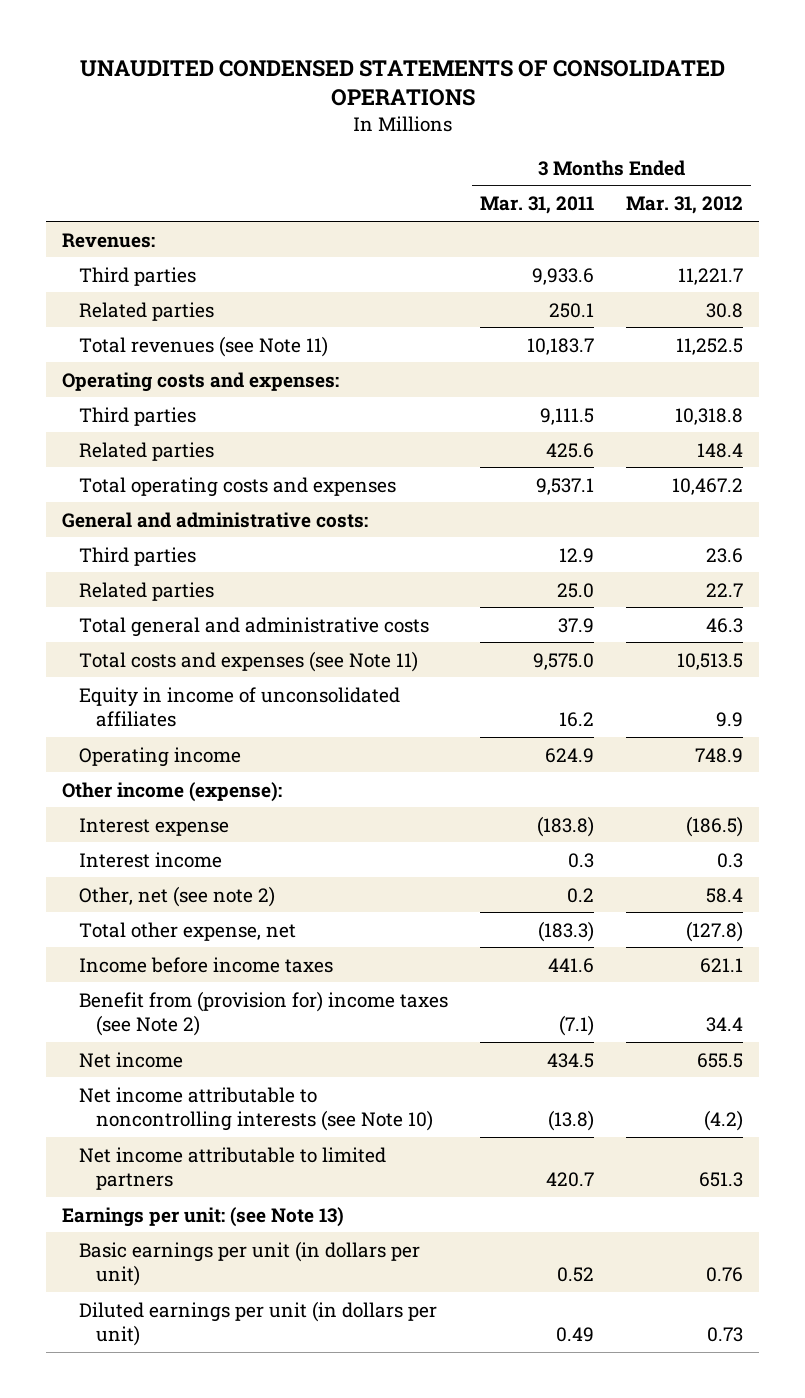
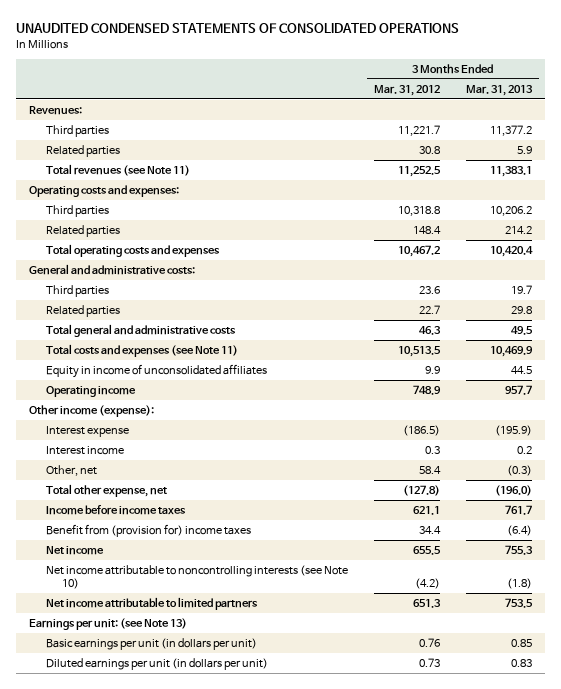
[480,196,595,215] Mar. 31, 2011 -> none
none -> [466,84,534,96] Mar. 31, 2013
[78,885,275,907] Other, net (see note 2) -> [45,464,97,476] Other, net
[78,990,448,1037] Benefit from (provision for) income taxes (see Note 2) -> [45,523,251,537] Benefit from (provision for) income taxes

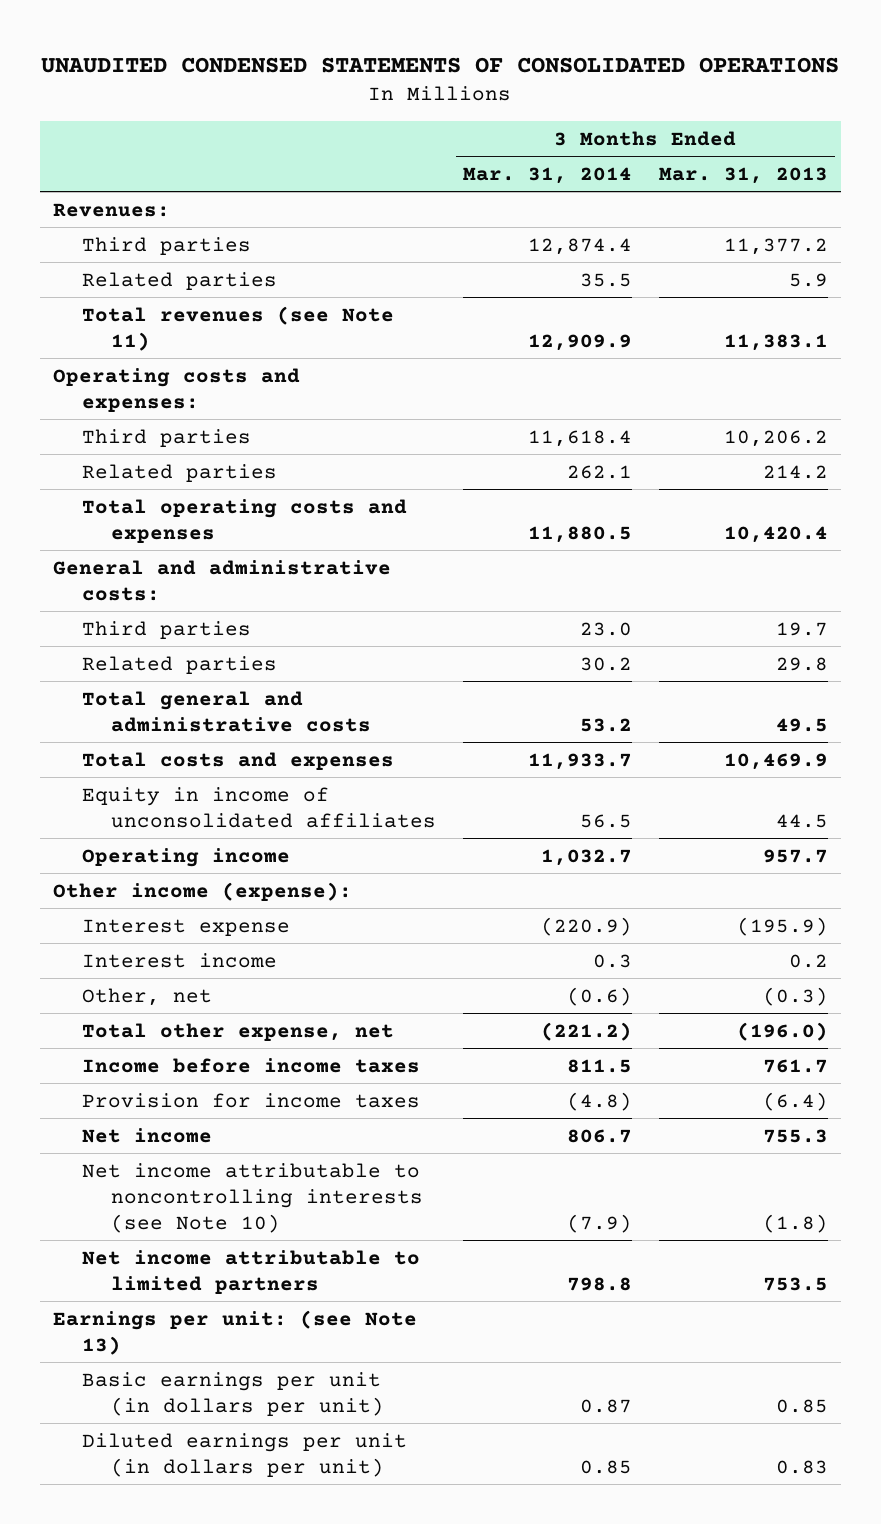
[373,84,440,96] Mar. 31, 2012 -> none
none -> [463,166,633,184] Mar. 31, 2014
[45,343,238,357] Total costs and expenses (see Note 11) -> [82,751,395,770] Total costs and expenses
[45,523,251,537] Benefit from (provision for) income taxes -> [82,1092,421,1108] Provision for income taxes

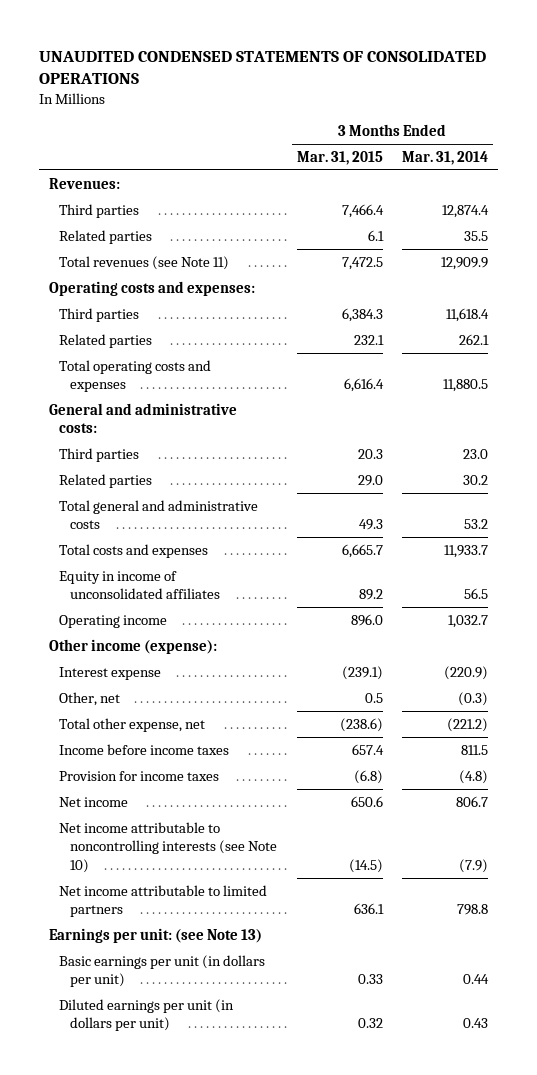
[658,166,828,184] Mar. 31, 2013 -> none
none -> [296,150,383,165] Mar. 31, 2015
[82,952,278,968] Interest income -> none
[567,986,633,1006] (0.6) -> [458,691,489,706] (0.3)
[580,1398,633,1413] 0.87 -> [463,974,490,985] 0.44
[580,1459,633,1474] 0.85 -> [463,1018,489,1029] 0.43

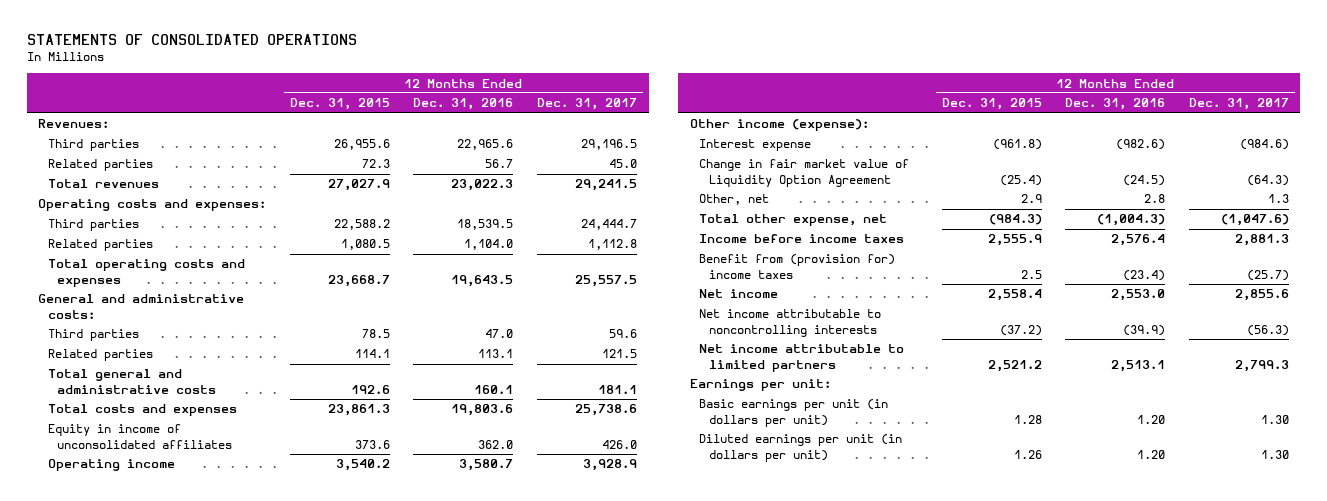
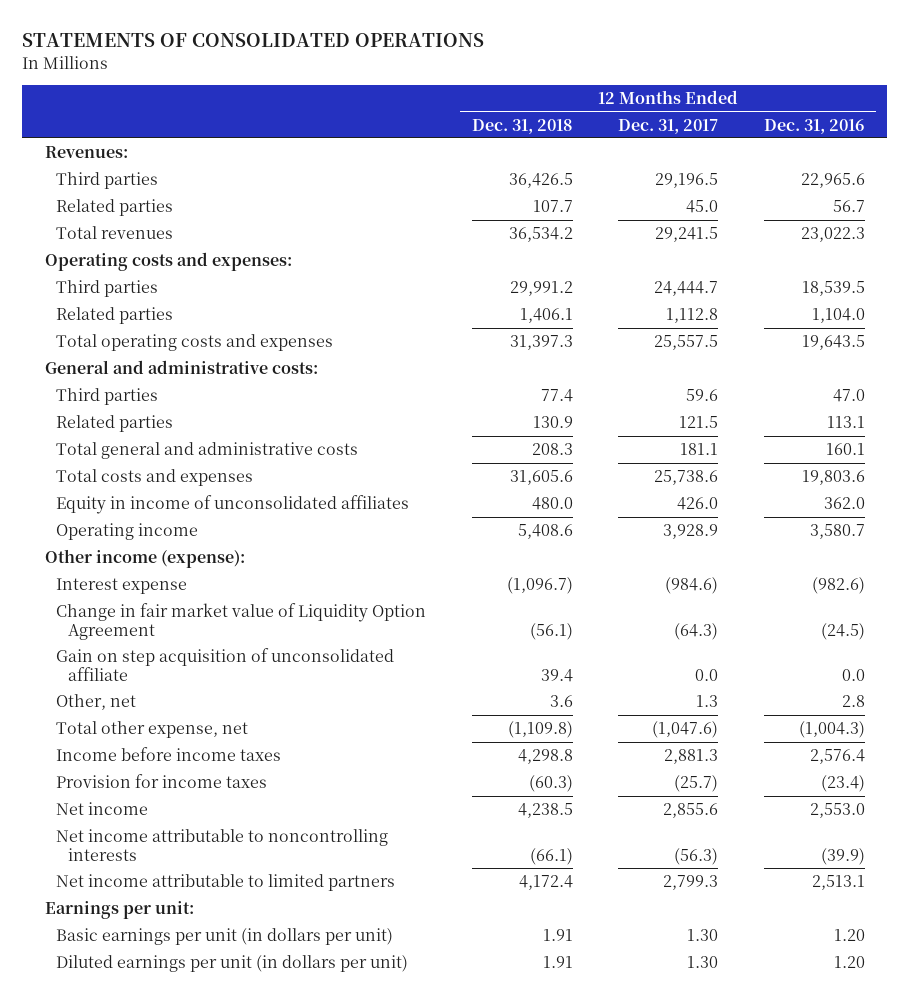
[289,98,390,111] Dec. 31, 2015 -> none
none -> [471,118,573,134] Dec. 31, 2018
none -> [56,648,395,681] Gain on step acquisition of unconsolidated affiliate
[699,254,896,279] Benefit from (provision for) income taxes -> [56,774,268,789] Provision for income taxes

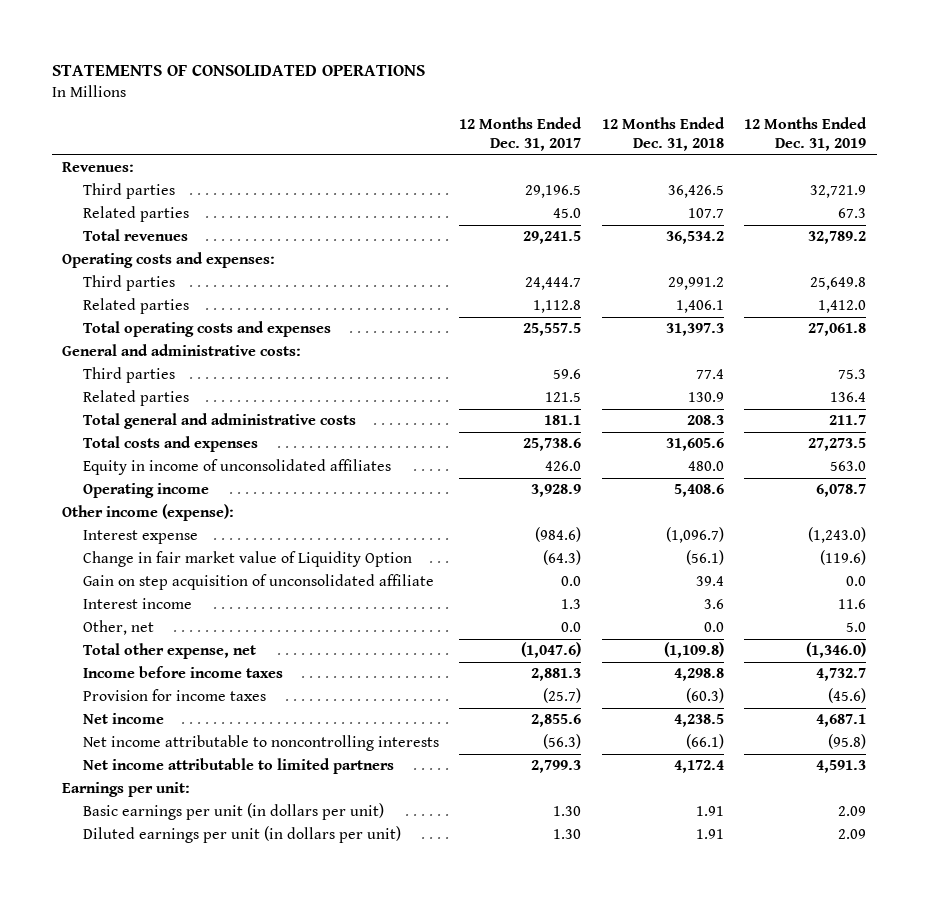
[763,118,865,134] Dec. 31, 2016 -> none
none -> [744,117,868,152] 12 Months Ended Dec. 31, 2019
[56,603,427,640] Change in fair market value of Liquidity Option Agreement -> [82,551,412,568] Change in fair market value of Liquidity Option
none -> [82,598,192,610] Interest income
[549,695,573,708] 3.6 -> [703,622,724,633] 0.0
[696,695,719,708] 1.3 -> [561,622,582,633] 0.0

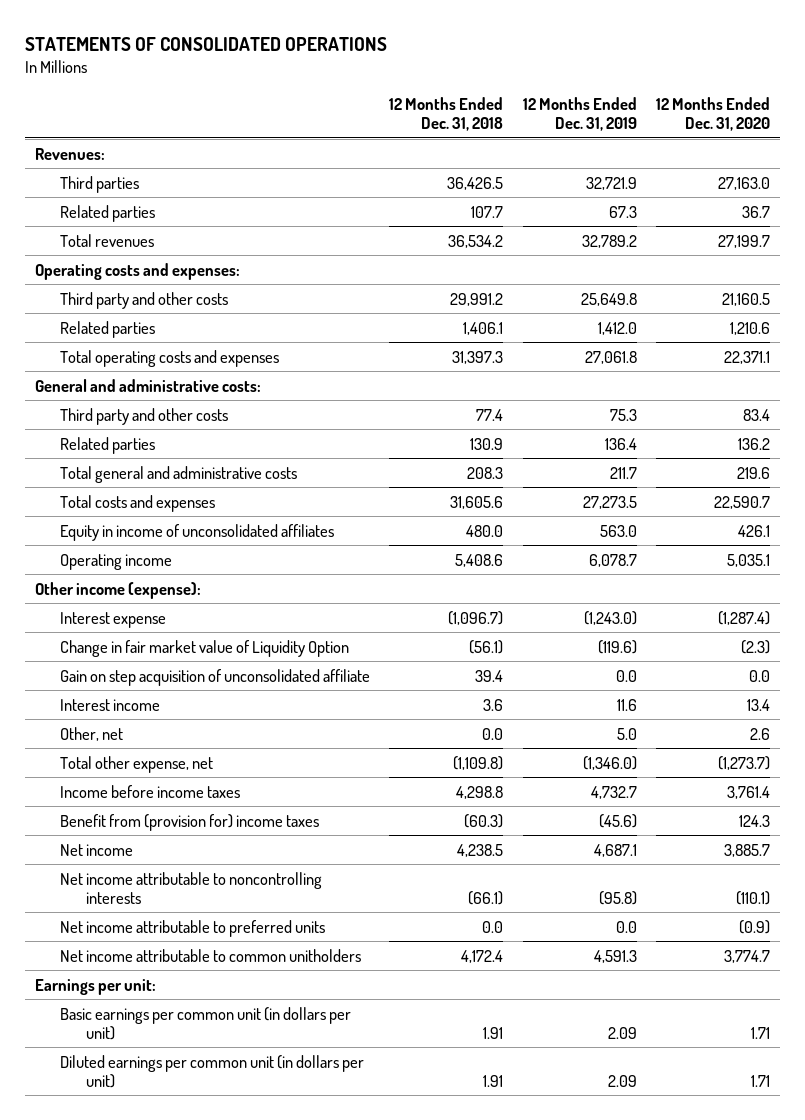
[459,117,583,152] 12 Months Ended Dec. 31, 2017 -> none
none -> [655,97,770,132] 12 Months Ended Dec. 31, 2020
[82,275,175,292] Third parties -> [60,291,229,309] Third party and other costs
[82,367,175,384] Third parties -> [60,407,229,425] Third party and other costs
[82,689,266,702] Provision for income taxes -> [60,813,320,831] Benefit from (provision for) income taxes
none -> [60,919,326,937] Net income attributable to preferred units
[82,758,394,775] Net income attributable to limited partners -> [60,948,362,962] Net income attributable to common unitholders
[82,803,384,821] Basic earnings per unit (in dollars per unit) -> [60,1006,352,1040] Basic earnings per common unit (in dollars per unit)
[82,826,401,844] Diluted earnings per unit (in dollars per unit) -> [60,1054,365,1088] Diluted earnings per common unit (in dollars per unit)

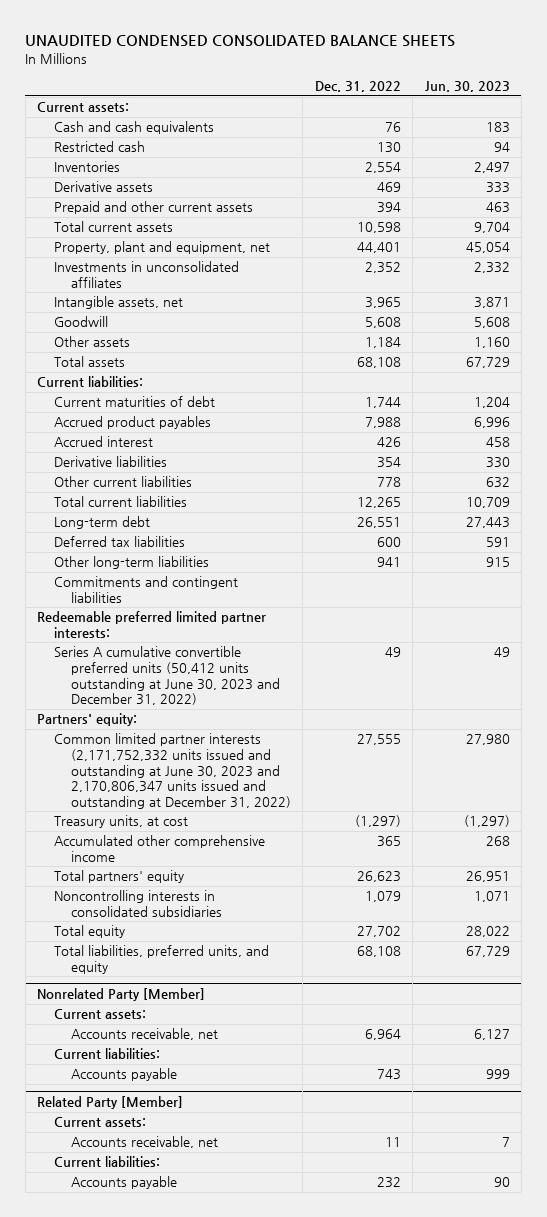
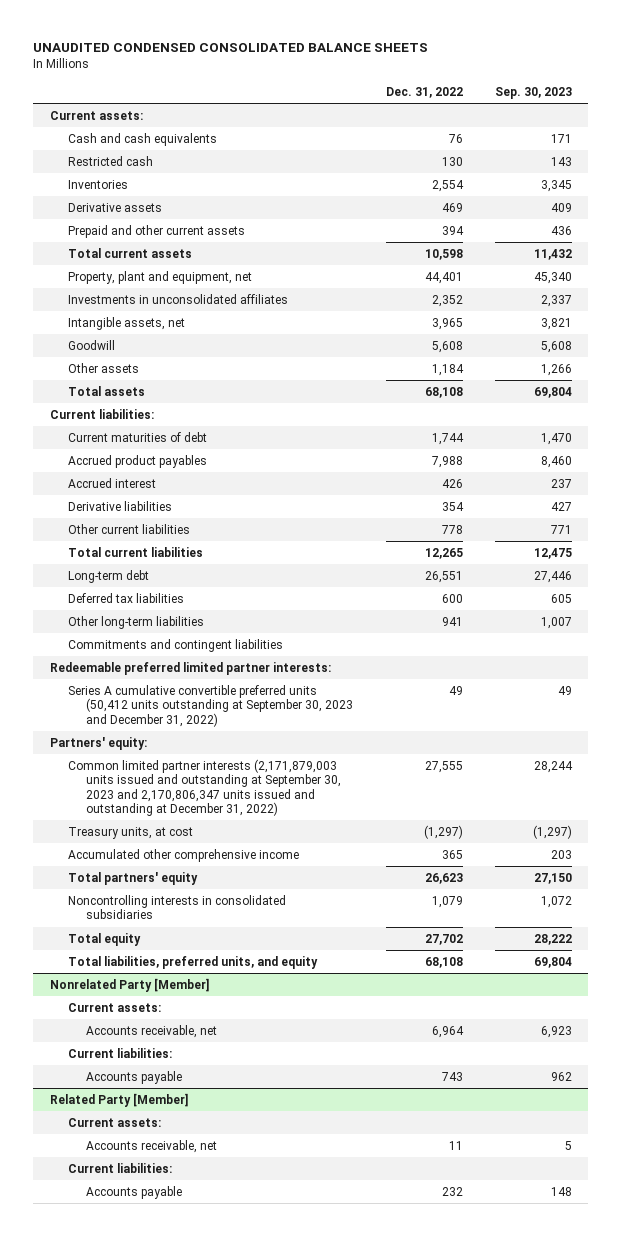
[424,81,510,93] Jun. 30, 2023 -> none
none -> [495,86,573,99] Sep. 30, 2023
[54,646,280,706] Series A cumulative convertible preferred units (50,412 units outstanding at June 30, 2023 and December 31, 2022) -> [67,684,354,727] Series A cumulative convertible preferred units (50,412 units outstanding at September 30, 2023 and December 31, 2022)
[54,733,291,809] Common limited partner interests (2,171,752,332 units issued and outstanding at June 30, 2023 and 2,170,806,347 units issued and outstanding at December 31, 2022) -> [67,758,342,817] Common limited partner interests (2,171,879,003 units issued and outstanding at September 30, 2023 and 2,170,806,347 units issued and outstanding at December 31, 2022)

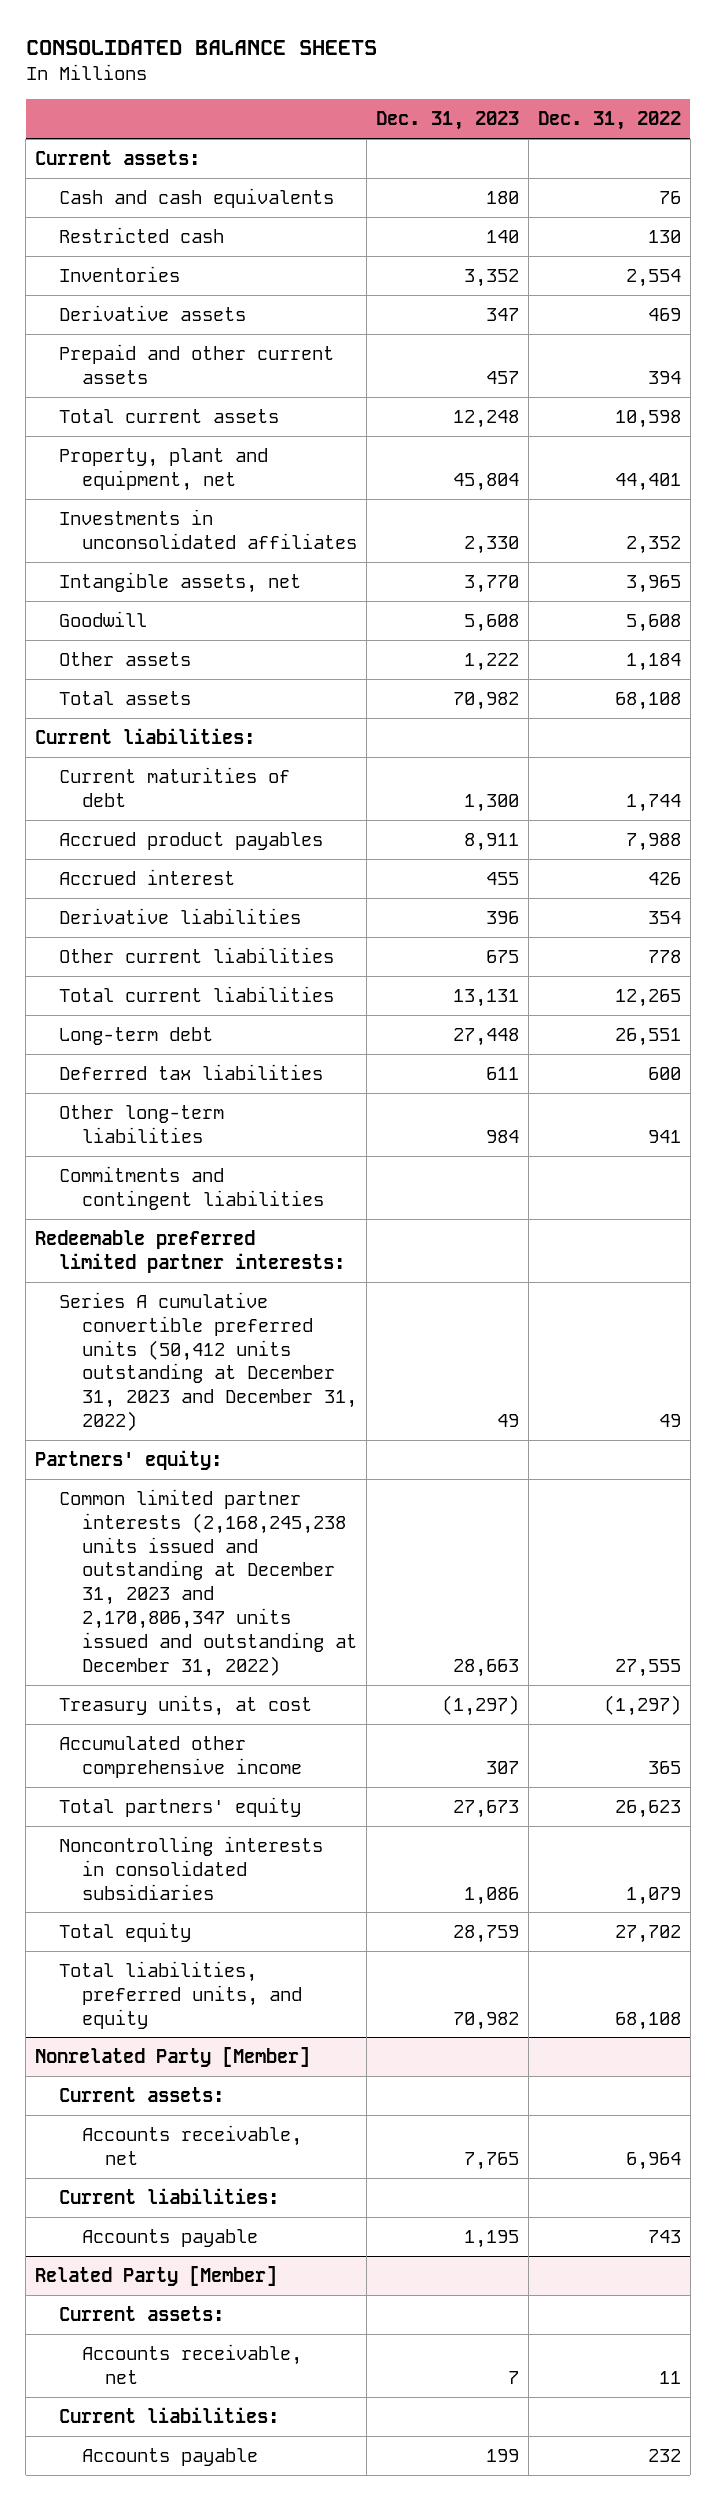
[33,42,429,52] UNAUDITED CONDENSED CONSOLIDATED BALANCE SHEETS -> [25,40,377,56] CONSOLIDATED BALANCE SHEETS
[495,86,573,99] Sep. 30, 2023 -> none
none -> [375,111,519,131] Dec. 31, 2023
[67,684,354,727] Series A cumulative convertible preferred units (50,412 units outstanding at September 30, 2023 and December 31, 2022) -> [58,1291,357,1432] Series A cumulative convertible preferred units (50,412 units outstanding at December 31, 2023 and December 31, 2022)
[67,758,342,817] Common limited partner interests (2,171,879,003 units issued and outstanding at September 30, 2023 and 2,170,806,347 units issued and outstanding at December 31, 2022) -> [58,1488,357,1677] Common limited partner interests (2,168,245,238 units issued and outstanding at December 31, 2023 and 2,170,806,347 units issued and outstanding at December 31, 2022)

